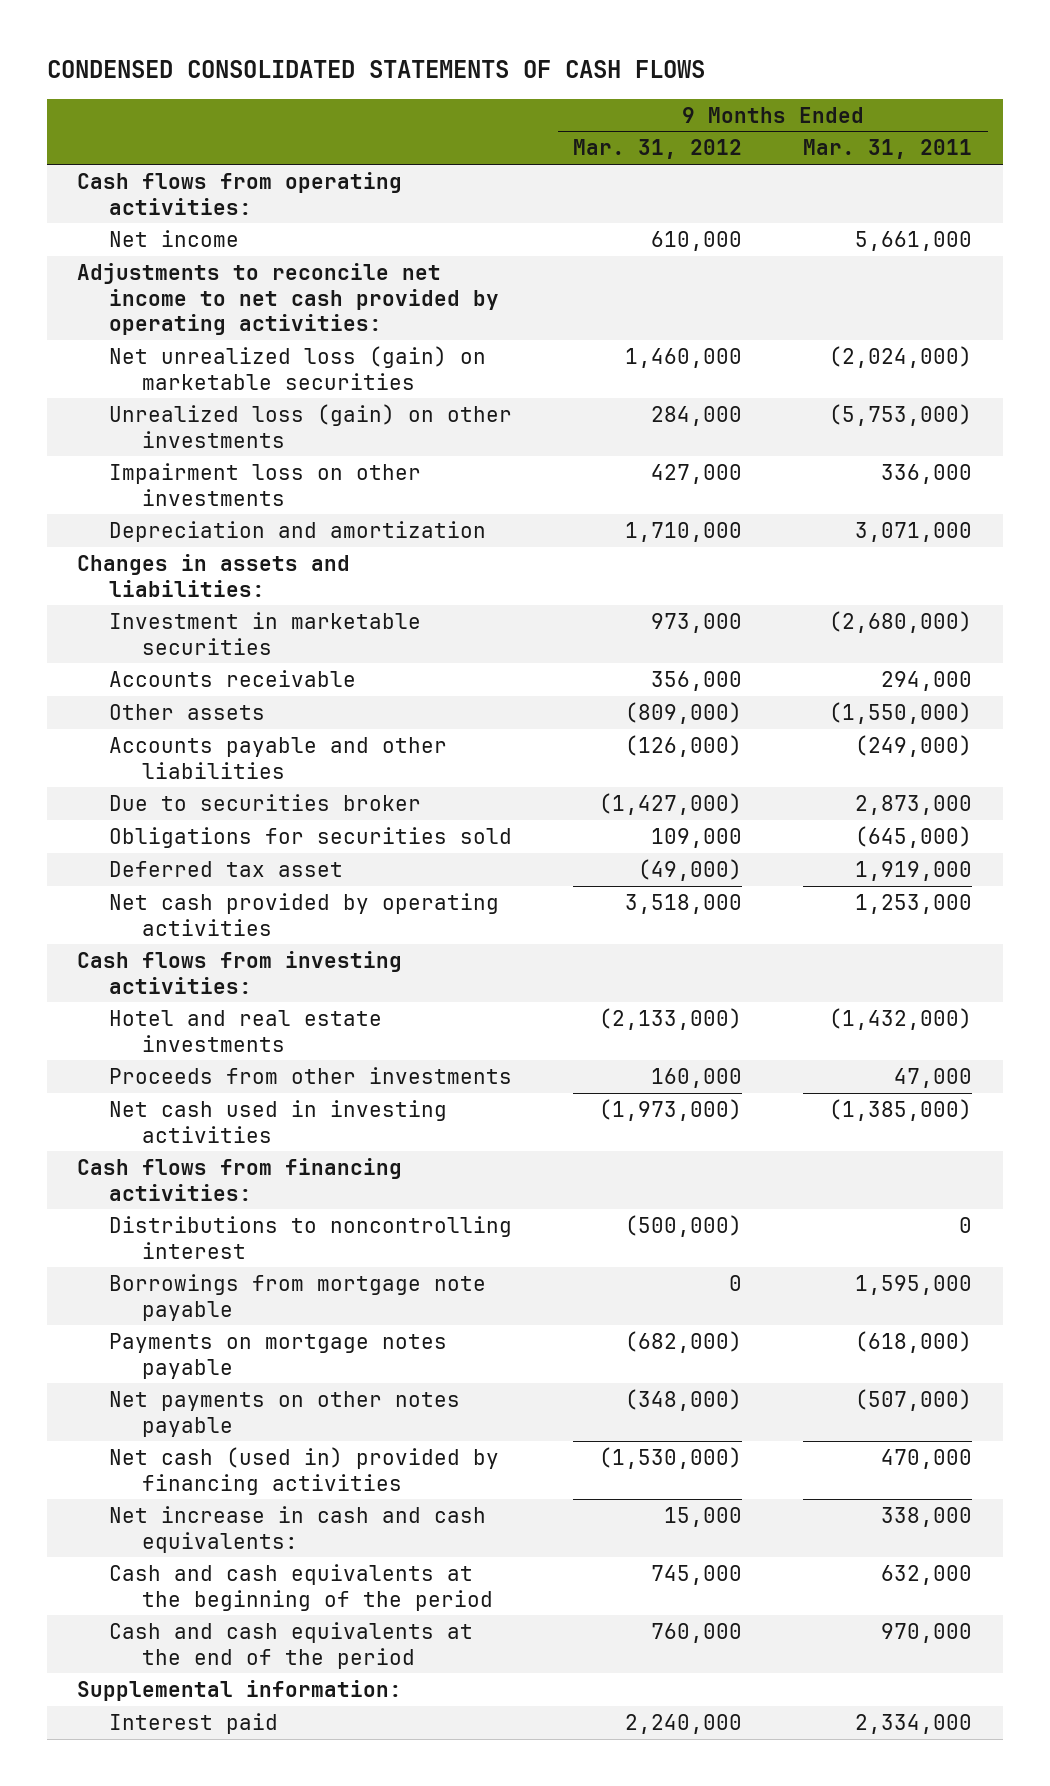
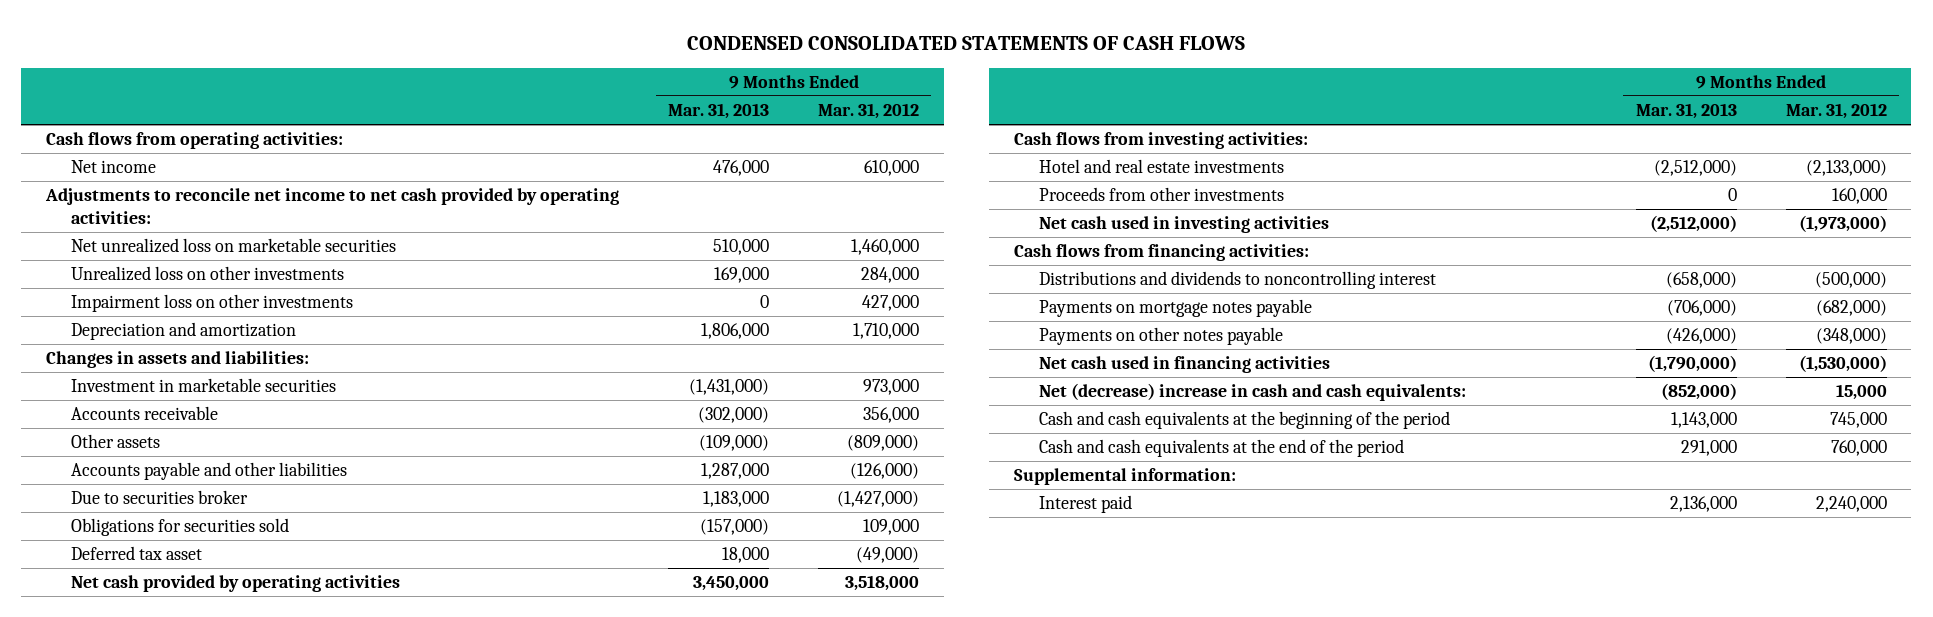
[803,139,973,160] Mar. 31, 2011 -> none
none -> [668,103,770,120] Mar. 31, 2013
[109,345,487,390] Net unrealized loss (gain) on marketable securities -> [71,238,397,254] Net unrealized loss on marketable securities
[109,403,513,448] Unrealized loss (gain) on other investments -> [71,266,345,282] Unrealized loss on other investments
[109,1273,487,1321] Borrowings from mortgage note payable -> none
[109,1215,513,1259] Distributions to noncontrolling interest -> [1038,271,1436,290] Distributions and dividends to noncontrolling interest
[109,1390,461,1437] Net payments on other notes payable -> [1038,327,1283,346] Payments on other notes payable
[109,1446,500,1495] Net cash (used in) provided by financing activities -> [1038,356,1330,374] Net cash used in financing activities
[109,1505,487,1553] Net increase in cash and cash equivalents: -> [1038,383,1466,402] Net (decrease) increase in cash and cash equivalents:

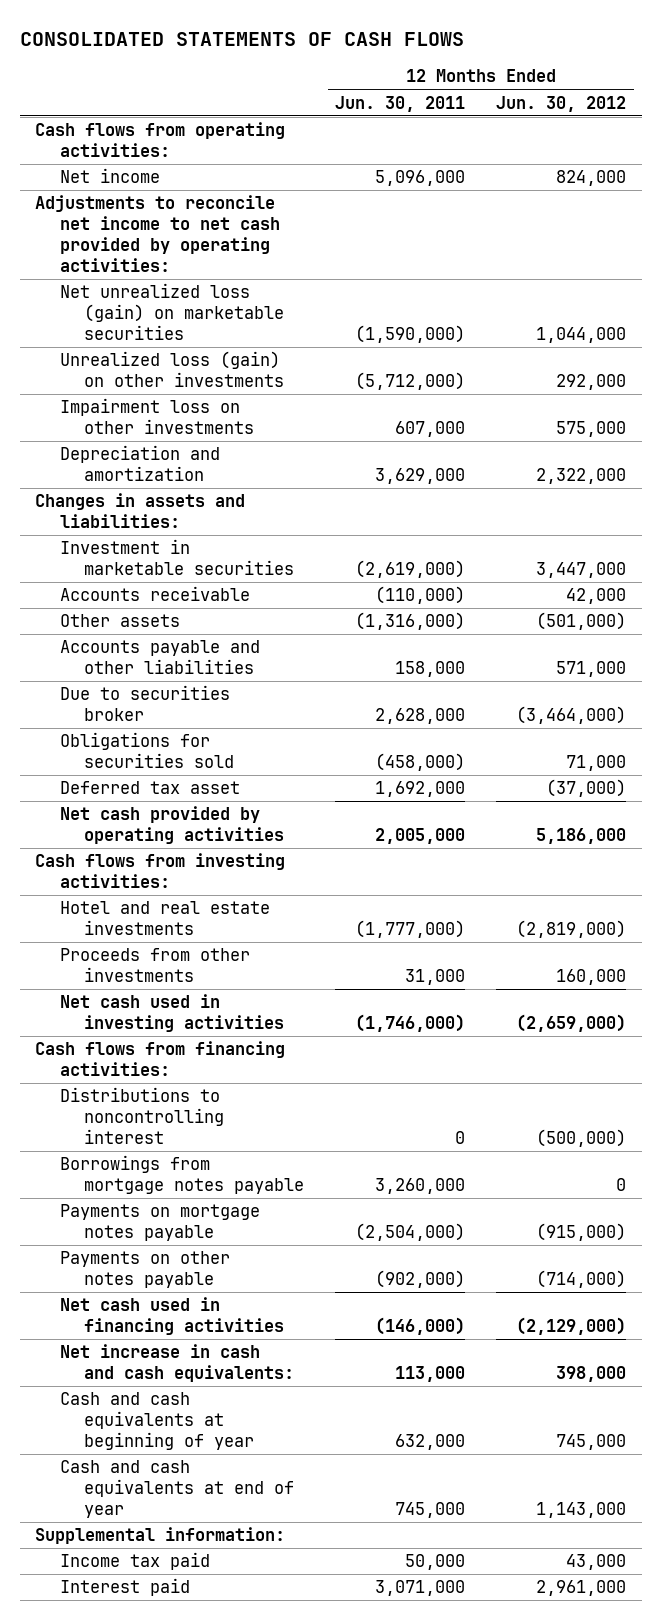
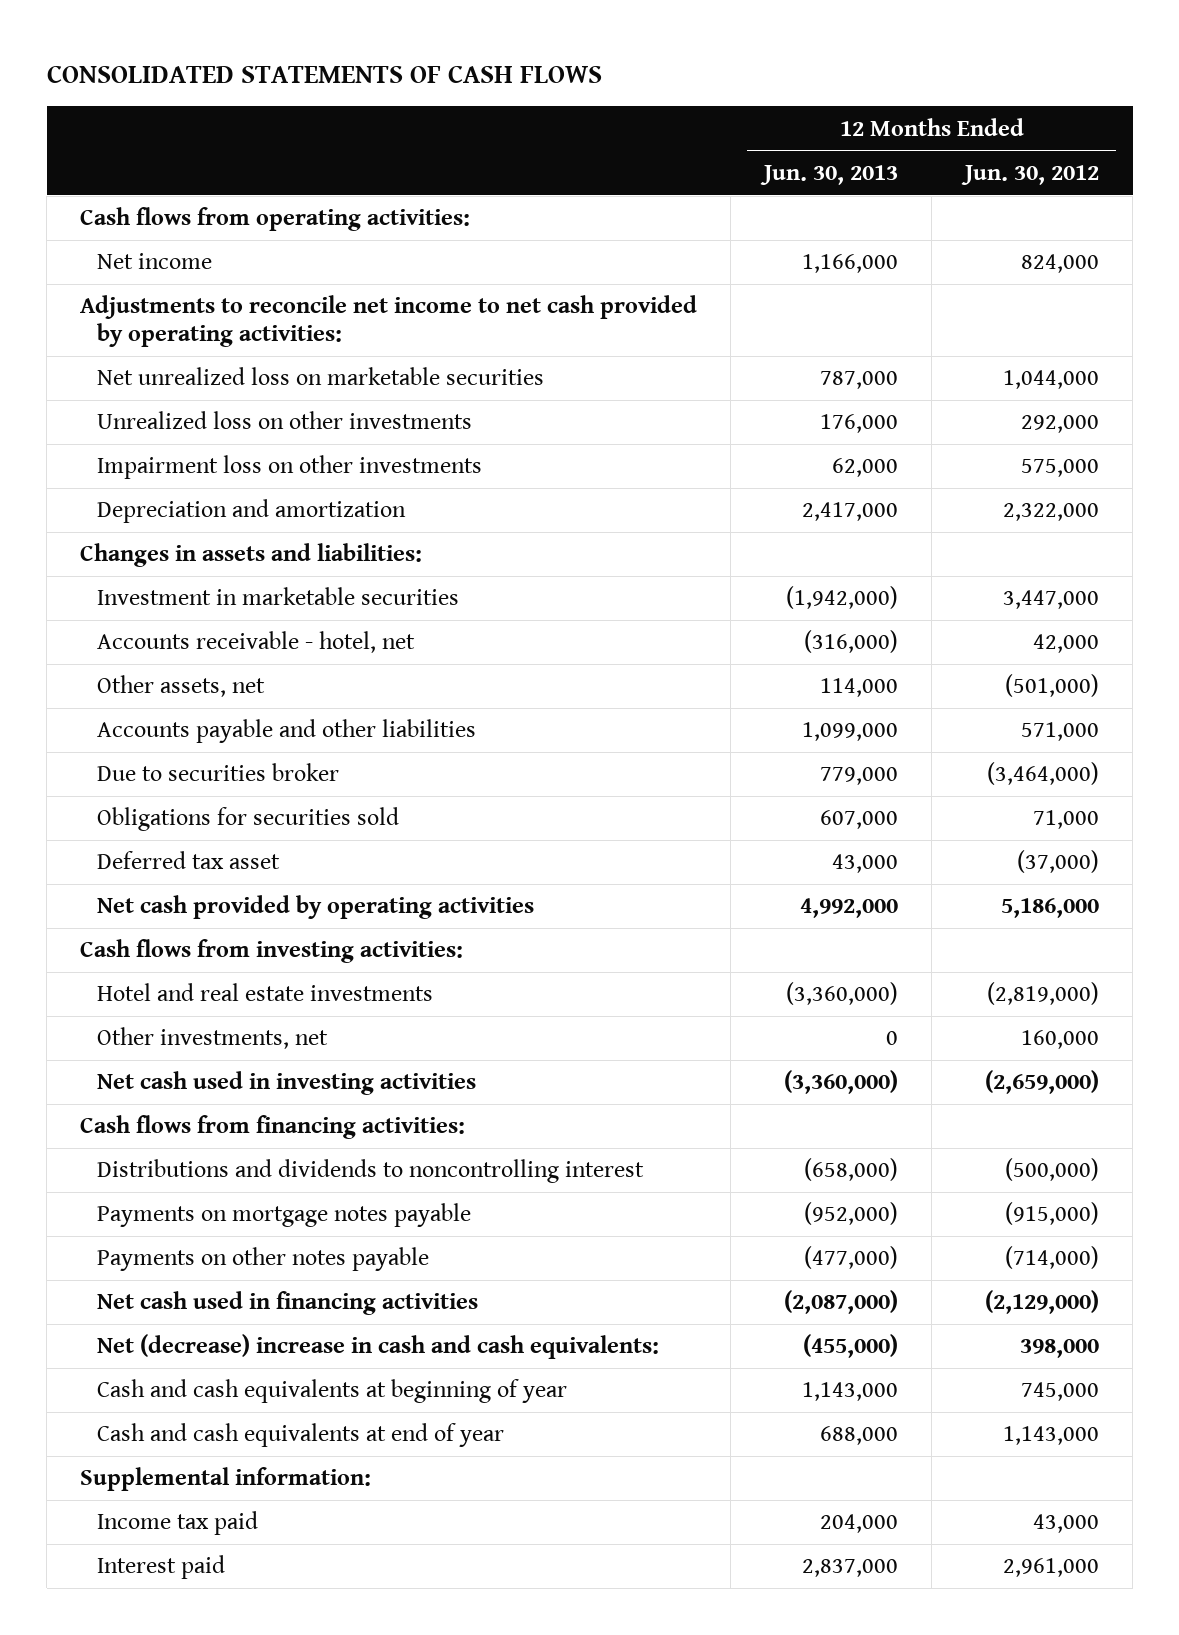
[335,95,466,112] Jun. 30, 2011 -> none
none -> [760,164,899,185] Jun. 30, 2013
[59,283,285,341] Net unrealized loss (gain) on marketable securities -> [96,367,544,386] Net unrealized loss on marketable securities
[59,351,285,388] Unrealized loss (gain) on other investments -> [96,411,472,430] Unrealized loss on other investments
[59,586,250,602] Accounts receivable -> [96,631,415,654] Accounts receivable - hotel, net
[59,614,180,628] Other assets -> [96,675,265,698] Other assets, net
[59,948,250,983] Proceeds from other investments -> [96,1027,328,1050] Other investments, net
[59,1155,305,1195] Borrowings from mortgage notes payable -> none
[59,1087,225,1145] Distributions to noncontrolling interest -> [96,1159,644,1184] Distributions and dividends to noncontrolling interest
[59,1344,295,1383] Net increase in cash and cash equivalents: -> [96,1334,659,1360] Net (decrease) increase in cash and cash equivalents:

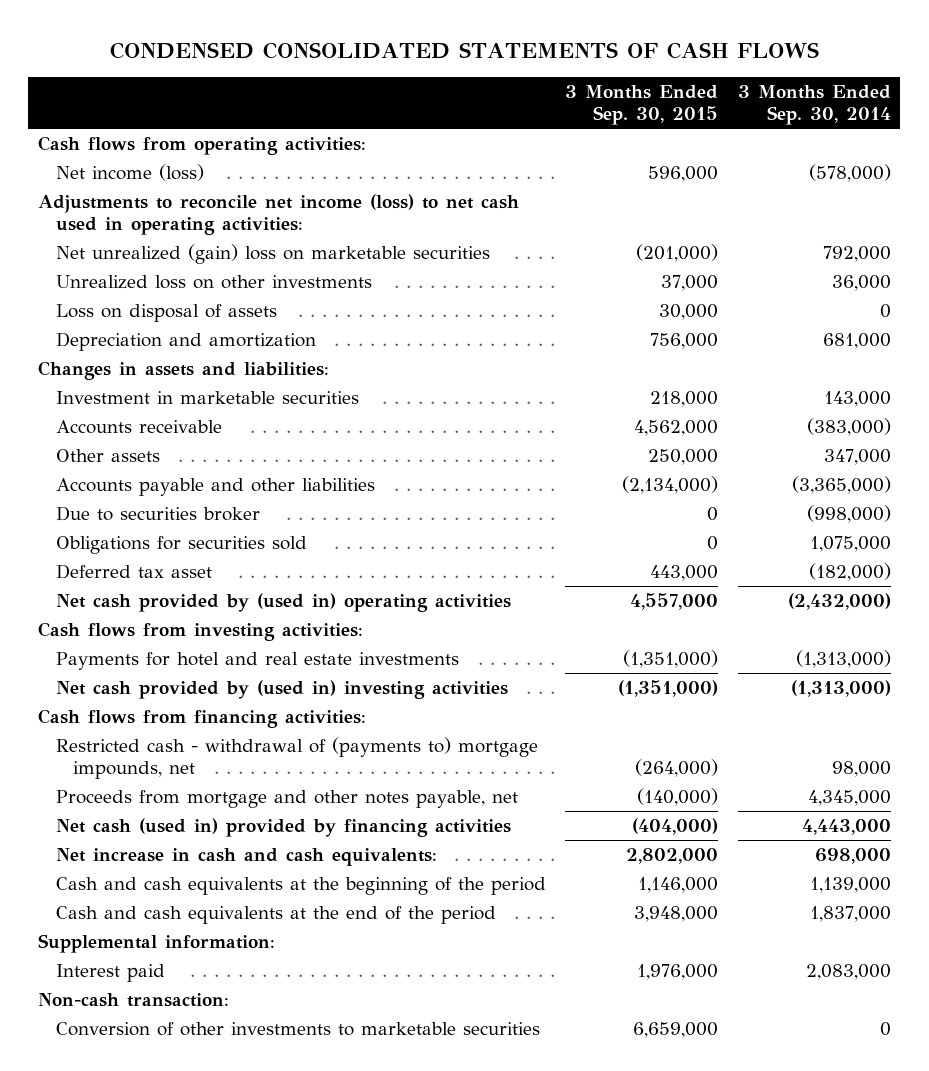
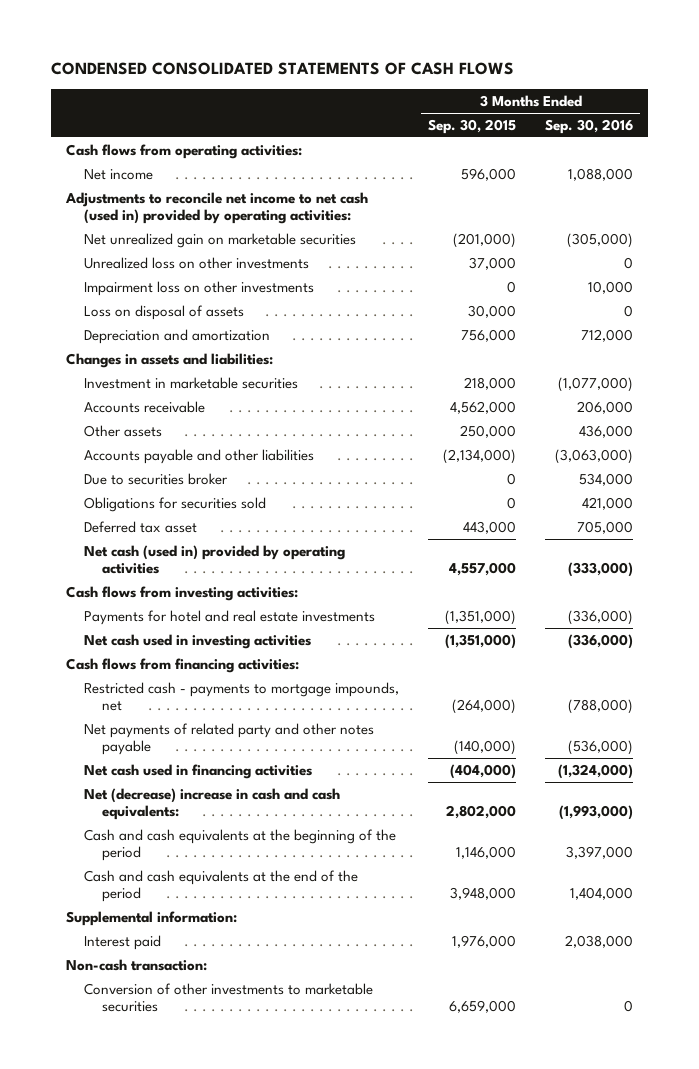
[737,85,891,126] 3 Months Ended Sep. 30, 2014 -> none
none -> [545,118,634,134] Sep. 30, 2016
[55,164,204,182] Net income (loss) -> [83,168,153,180] Net income
[38,194,520,236] Adjustments to reconcile net income (loss) to net cash used in operating activities: -> [64,191,368,225] Adjustments to reconcile net income to net cash (used in) provided by operating activities:
[55,244,490,265] Net unrealized (gain) loss on marketable securities -> [83,232,356,248] Net unrealized gain on marketable securities
none -> [83,280,314,296] Impairment loss on other investments
[55,593,511,613] Net cash provided by (used in) operating activities -> [83,544,345,575] Net cash (used in) provided by operating activities
[55,680,508,700] Net cash provided by (used in) investing activities -> [83,633,311,649] Net cash used in investing activities
[55,790,518,809] Proceeds from mortgage and other notes payable, net -> none
[55,737,538,780] Restricted cash - withdrawal of (payments to) mortgage impounds, net -> [83,681,399,712] Restricted cash - payments to mortgage impounds, net
none -> [83,722,374,756] Net payments of related party and other notes payable
[55,818,511,838] Net cash (used in) provided by financing activities -> [83,763,312,779] Net cash used in financing activities
[55,848,437,867] Net increase in cash and cash equivalents: -> [83,787,340,821] Net (decrease) increase in cash and cash equivalents:

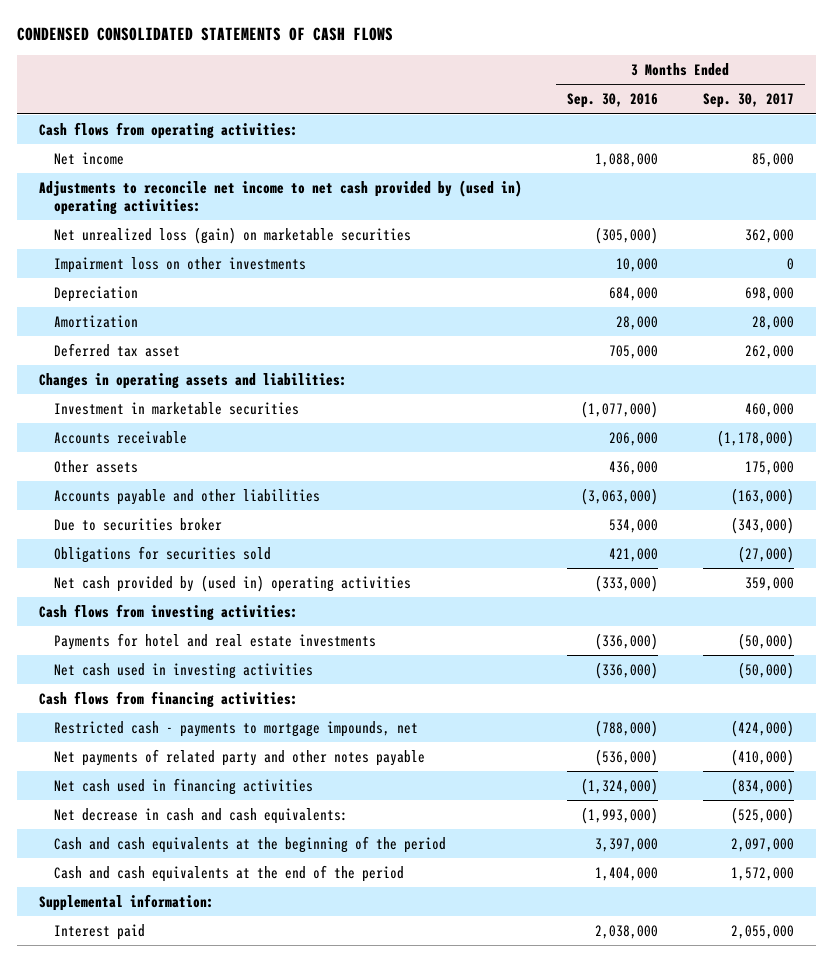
[428,118,517,134] Sep. 30, 2015 -> none
none -> [702,93,794,109] Sep. 30, 2017
[83,256,309,269] Unrealized loss on other investments -> none
[64,191,368,225] Adjustments to reconcile net income to net cash (used in) provided by operating activities: -> [39,179,523,215] Adjustments to reconcile net income to net cash provided by (used in) operating activities:
[83,232,356,248] Net unrealized gain on marketable securities -> [54,226,412,244] Net unrealized loss (gain) on marketable securities
[83,304,244,320] Loss on disposal of assets -> none
[83,328,270,344] Depreciation and amortization -> none
none -> [54,285,139,302] Depreciation
none -> [54,314,139,328] Amortization
[83,520,197,533] Deferred tax asset -> [54,342,181,357] Deferred tax asset
[65,352,273,368] Changes in assets and liabilities: -> [39,372,348,389] Changes in operating assets and liabilities:
[83,544,345,575] Net cash (used in) provided by operating activities -> [54,574,412,592] Net cash provided by (used in) operating activities
[83,787,340,821] Net (decrease) increase in cash and cash equivalents: -> [54,807,349,824] Net decrease in cash and cash equivalents:
[65,958,207,971] Non-cash transaction: -> none
[83,982,373,1013] Conversion of other investments to marketable securities -> none

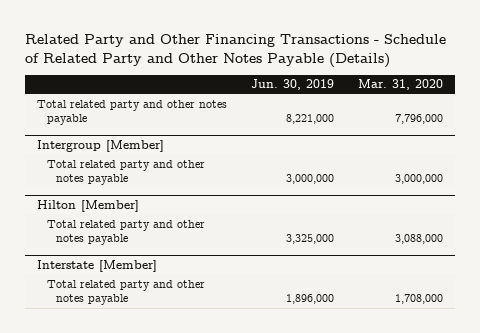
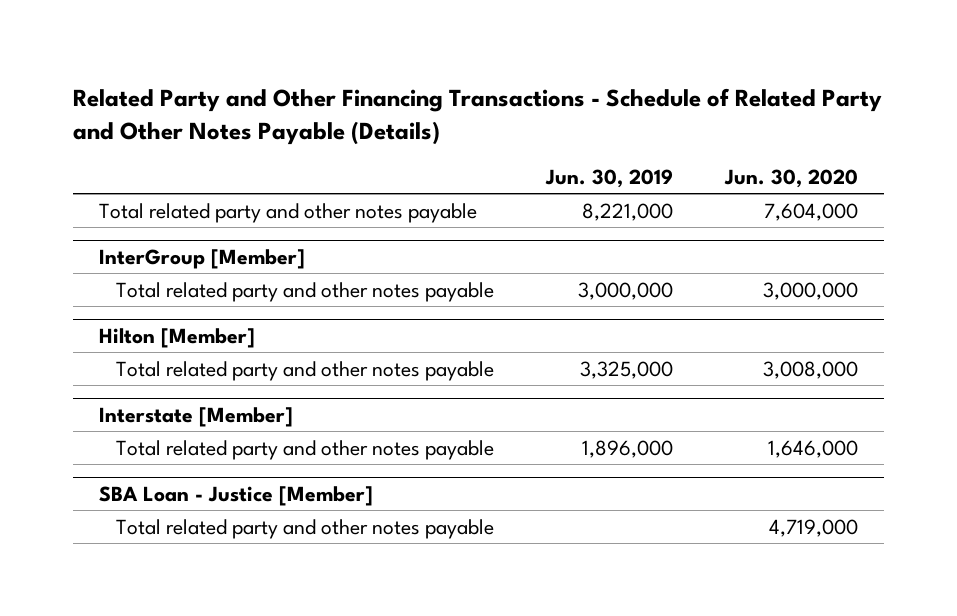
[358,79,444,91] Mar. 31, 2020 -> none
none -> [724,168,859,188] Jun. 30, 2020
[36,140,164,153] Intergroup [Member] -> [98,248,305,269] InterGroup [Member]
none -> [98,485,373,506] SBA Loan - Justice [Member]
none -> [116,518,495,539] Total related party and other notes payable

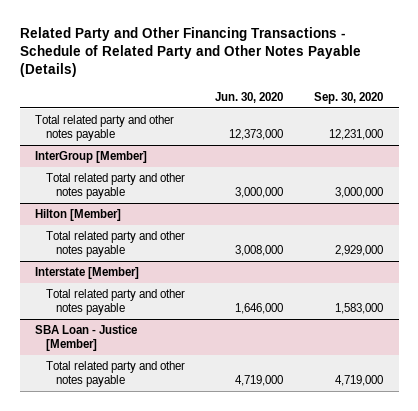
[545,168,674,188] Jun. 30, 2019 -> none
none -> [314,91,384,104] Sep. 30, 2020
[764,202,859,221] 7,604,000 -> [229,129,284,141] 12,373,000

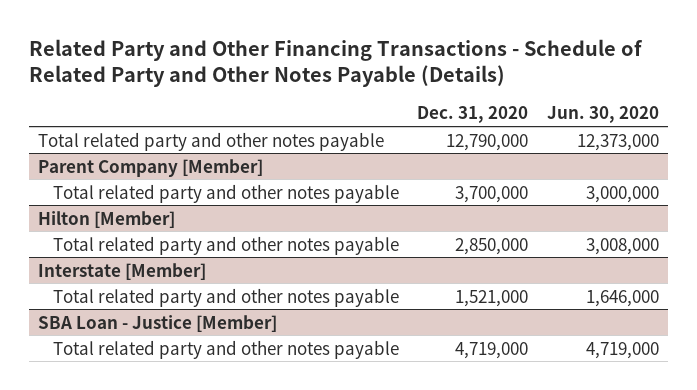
[314,91,384,104] Sep. 30, 2020 -> none
none -> [417,106,529,124] Dec. 31, 2020
[35,150,148,163] InterGroup [Member] -> [38,158,264,177] Parent Company [Member]

